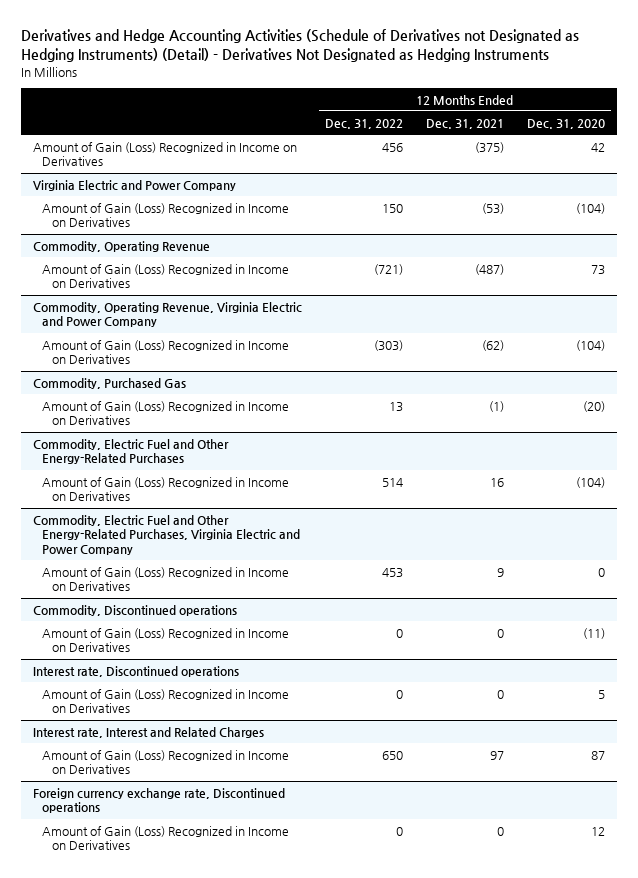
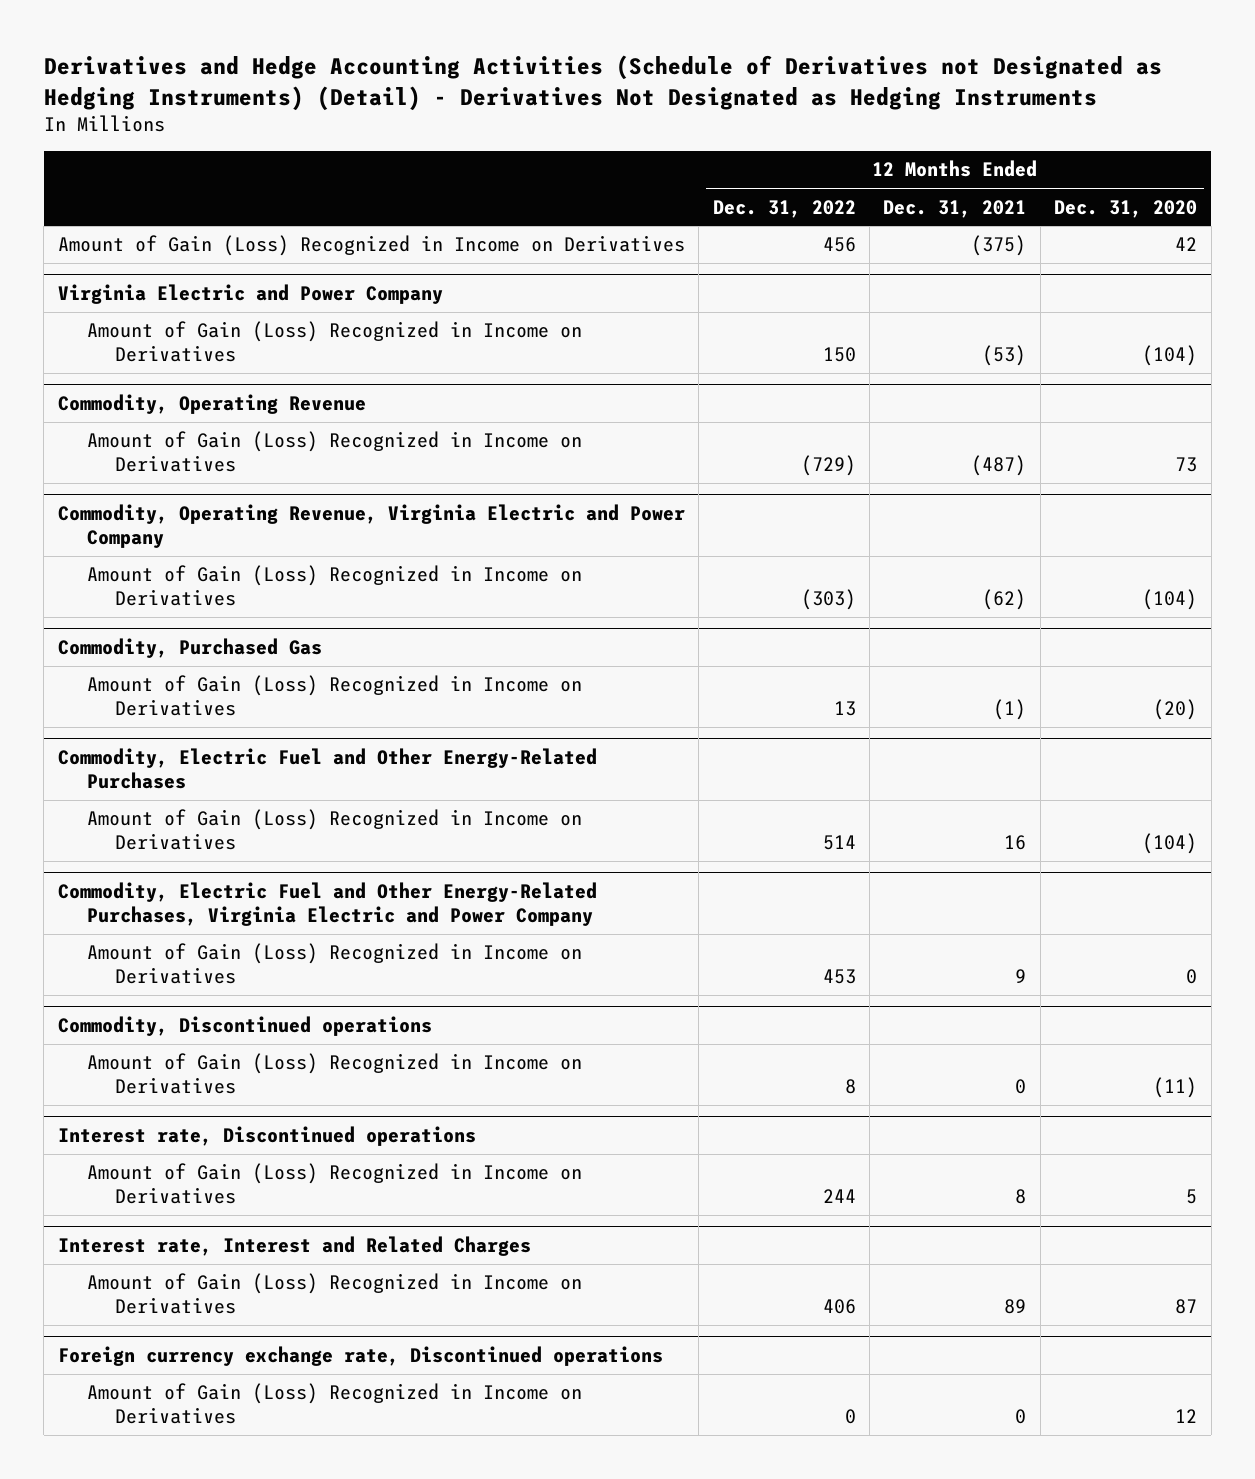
[373,263,403,275] (721) -> [800,455,856,477] (729)
[395,628,403,638] 0 -> [844,1079,856,1095] 8
[395,689,403,699] 0 -> [822,1189,856,1204] 244
[497,689,505,699] 0 -> [1015,1189,1027,1205] 8
[381,750,403,760] 650 -> [822,1299,856,1315] 406
[490,750,505,760] 97 -> [1004,1299,1027,1315] 89

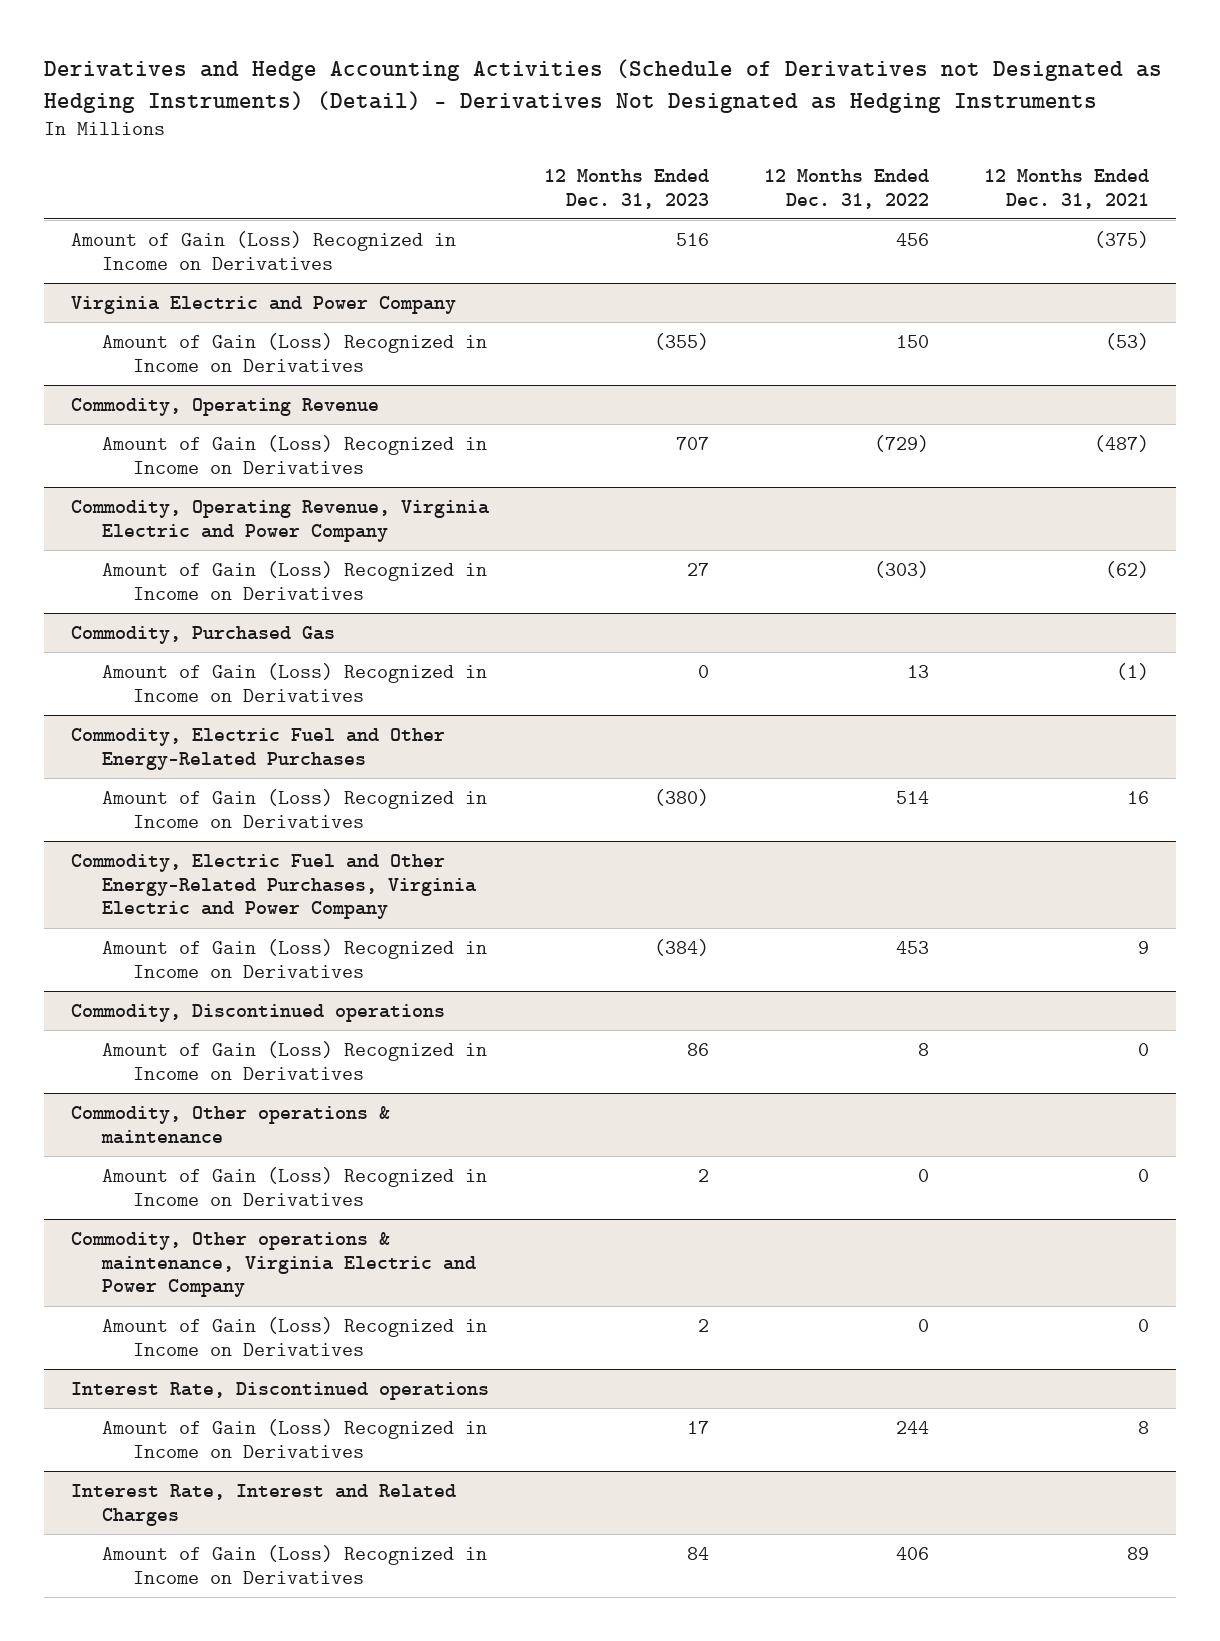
[1054,199,1198,218] Dec. 31, 2020 -> none
none -> [544,168,710,209] 12 Months Ended Dec. 31, 2023
none -> [71,1105,391,1144] Commodity, Other operations & maintenance
none -> [101,1166,487,1206] Amount of Gain (Loss) Recognized in Income on Derivatives
none -> [71,1231,476,1298] Commodity, Other operations & maintenance, Virginia Electric and Power Company
none -> [101,1316,487,1356] Amount of Gain (Loss) Recognized in Income on Derivatives
[57,1126,476,1147] Interest rate, Discontinued operations -> [71,1381,490,1400] Interest Rate, Discontinued operations
[57,1236,531,1257] Interest rate, Interest and Related Charges -> [71,1483,457,1526] Interest Rate, Interest and Related Charges
[57,1346,663,1367] Foreign currency exchange rate, Discontinued operations -> none
[86,1383,582,1425] Amount of Gain (Loss) Recognized in Income on Derivatives -> none

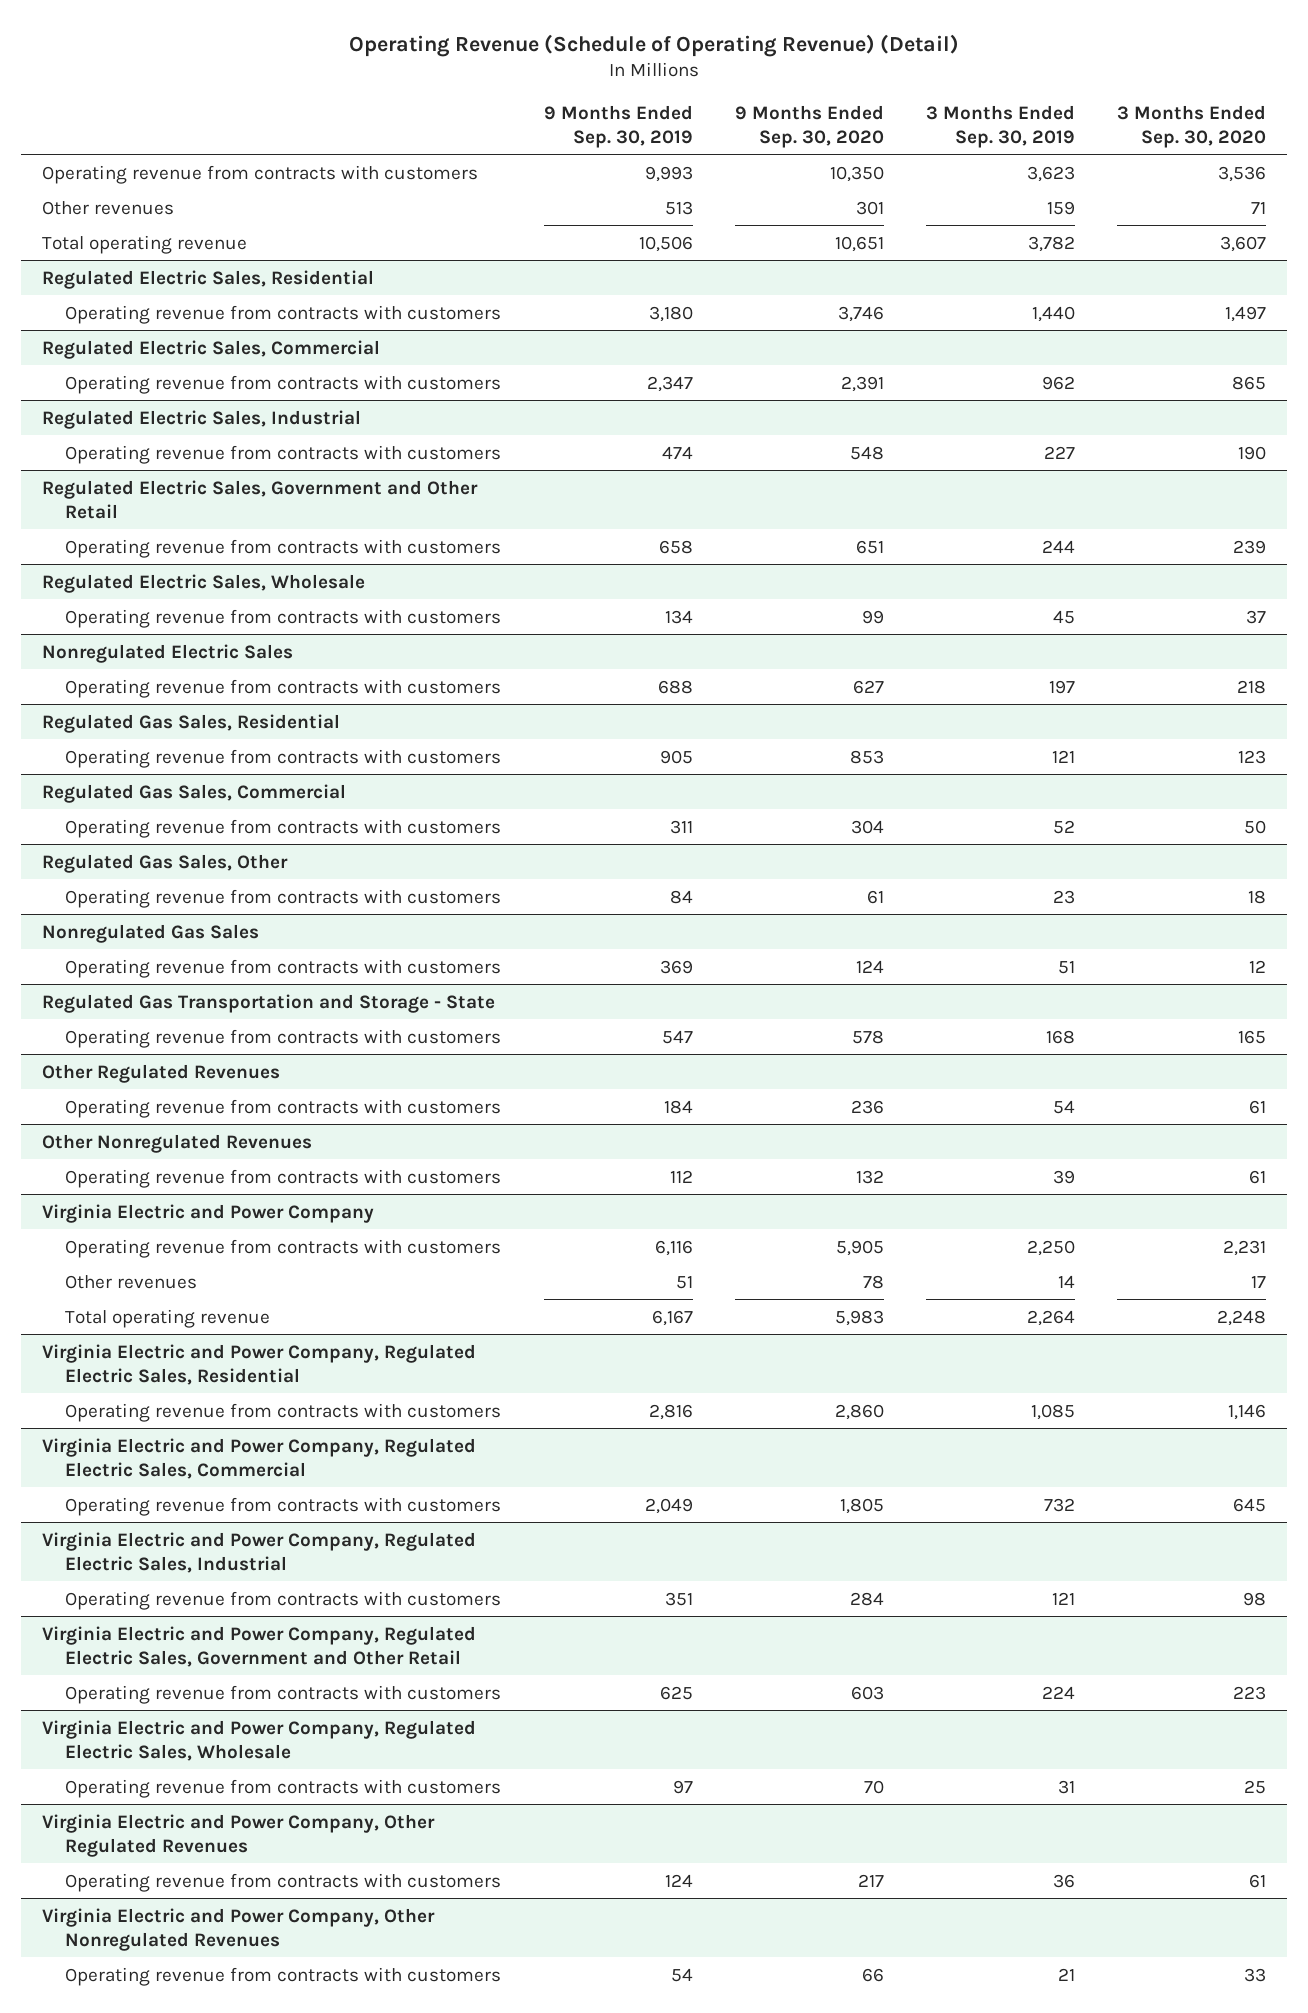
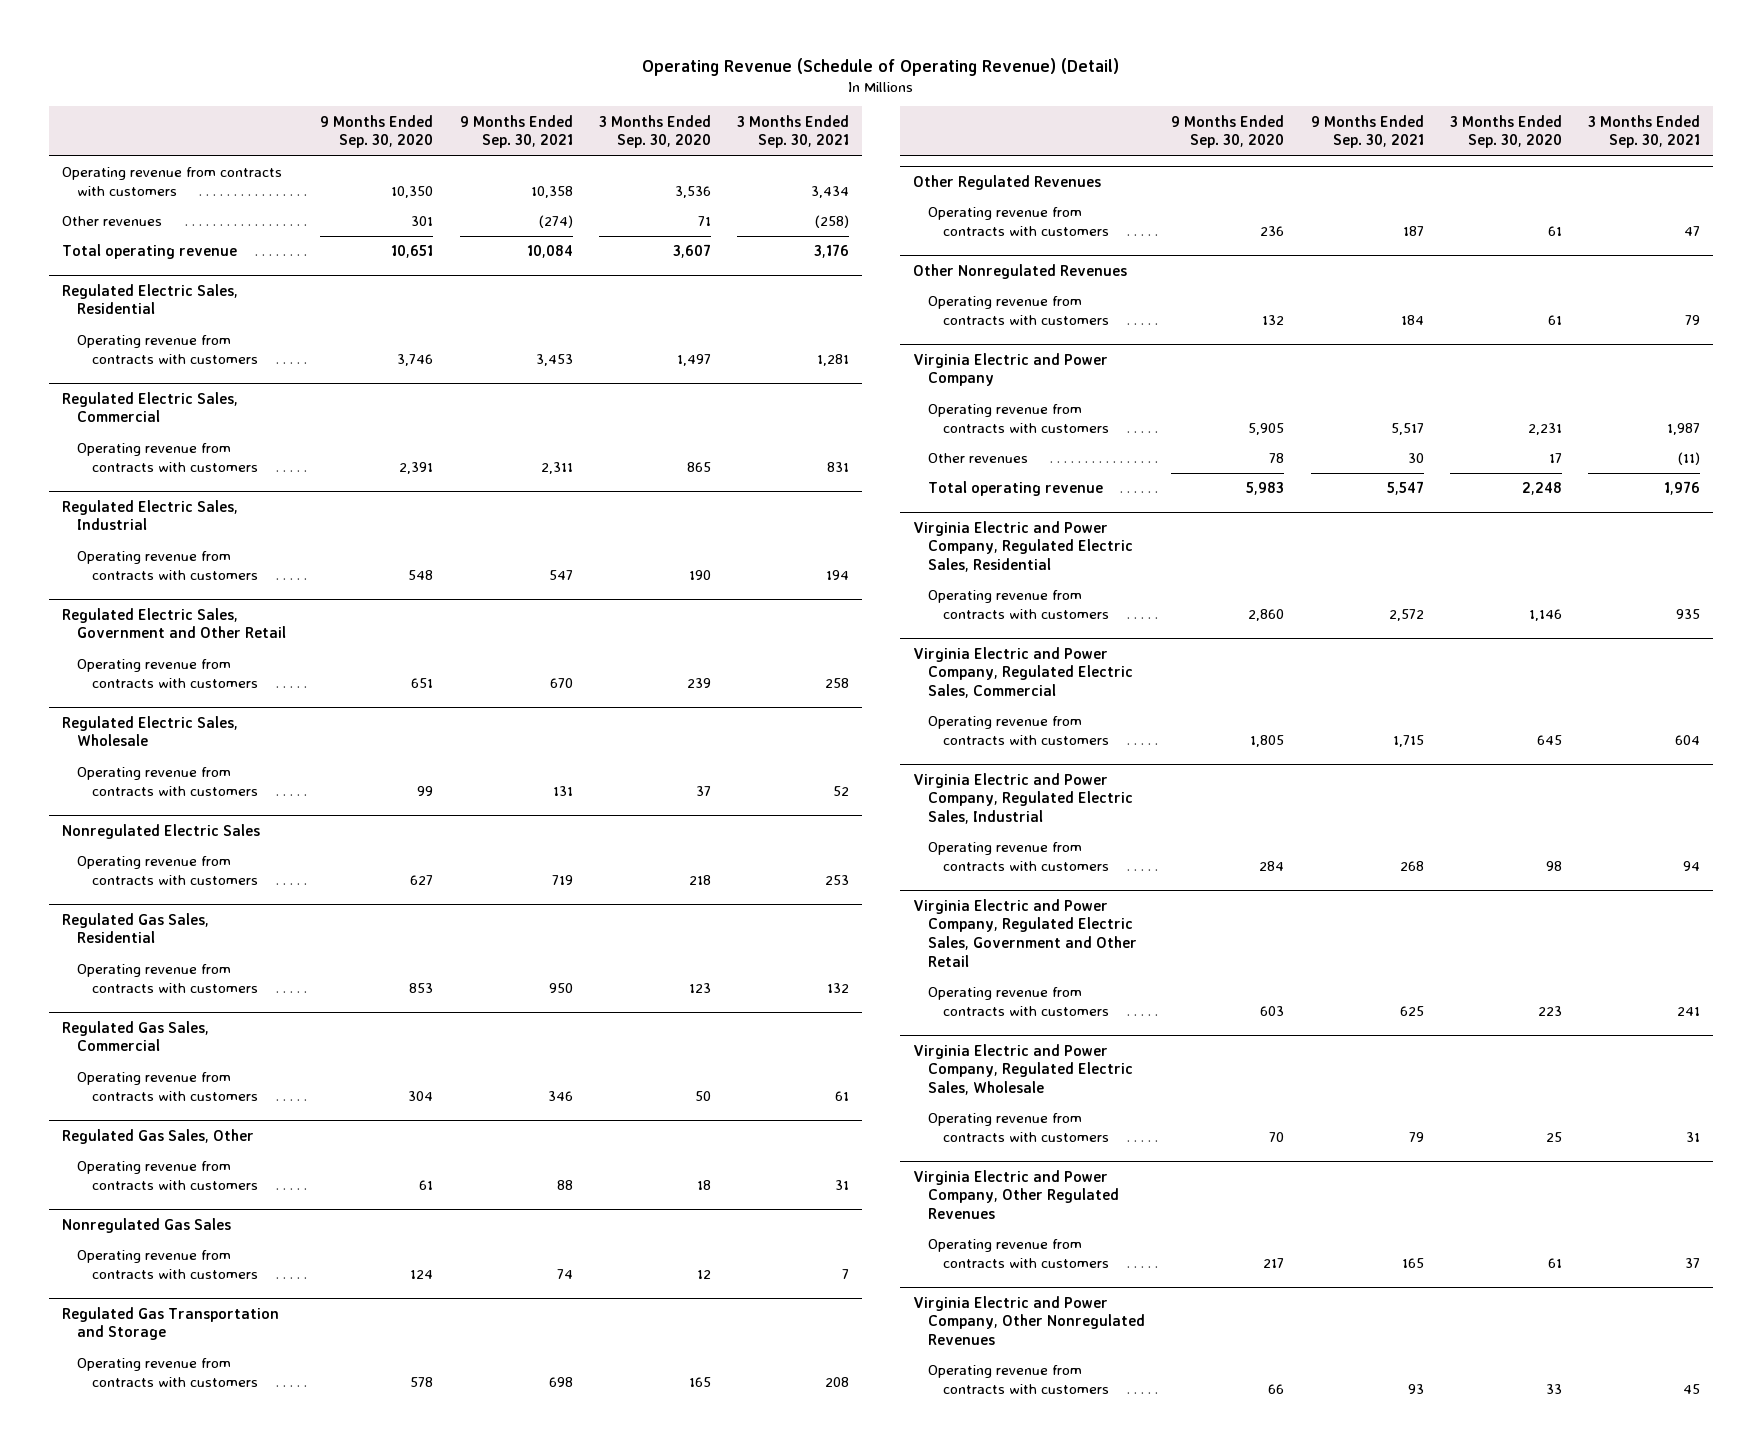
[543,104,693,148] 9 Months Ended Sep. 30, 2019 -> none
[925,104,1075,148] 3 Months Ended Sep. 30, 2019 -> none
none -> [459,114,573,149] 9 Months Ended Sep. 30, 2021
none -> [737,114,850,149] 3 Months Ended Sep. 30, 2021
[42,993,496,1013] Regulated Gas Transportation and Storage - State -> [61,1306,279,1341] Regulated Gas Transportation and Storage

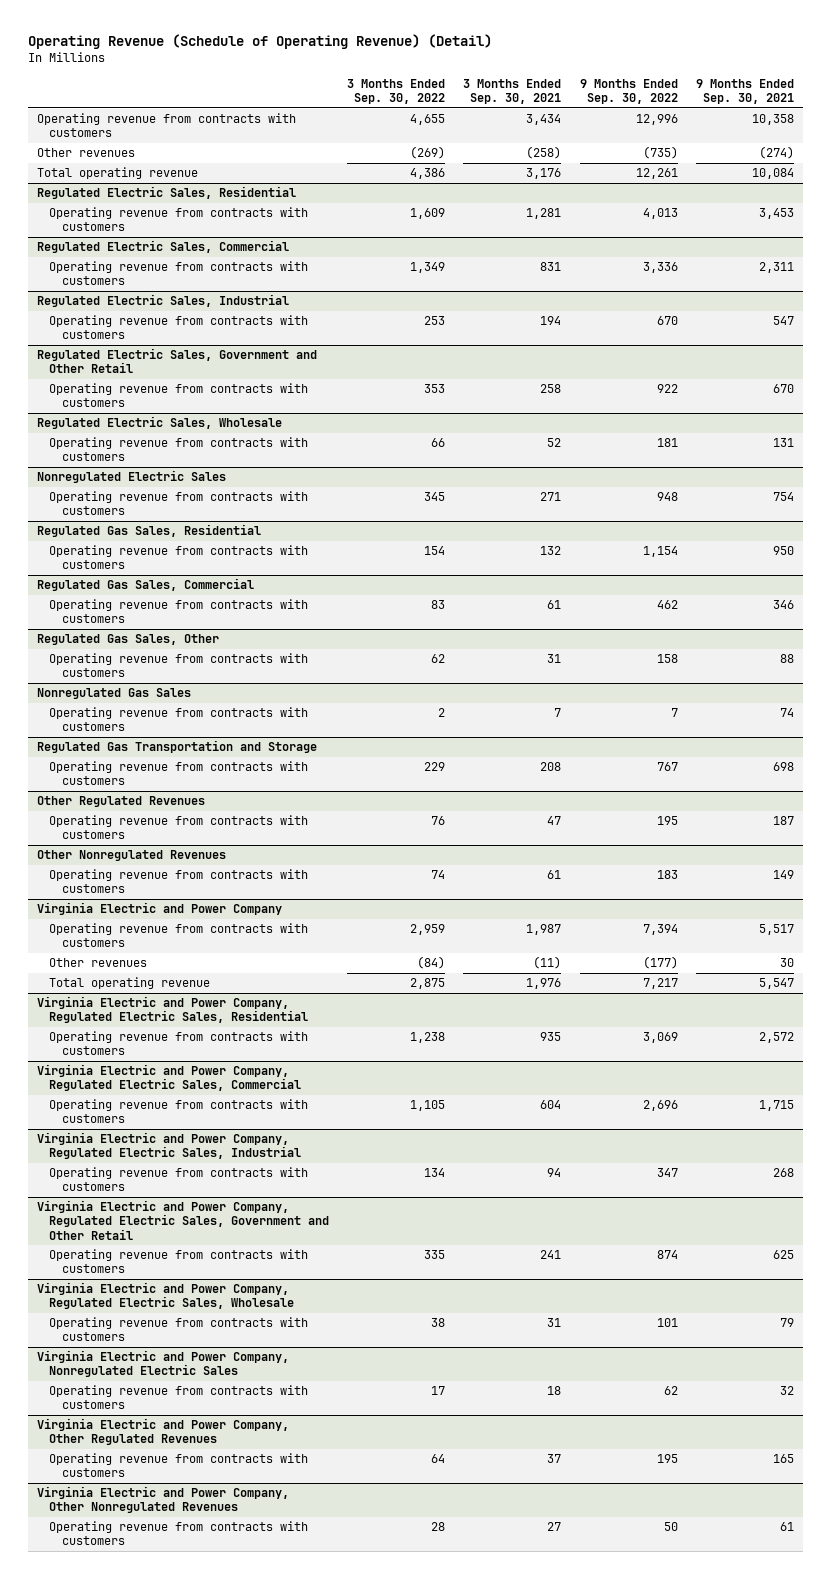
[320,114,434,149] 9 Months Ended Sep. 30, 2020 -> none
[598,114,711,149] 3 Months Ended Sep. 30, 2020 -> none
none -> [347,78,446,105] 3 Months Ended Sep. 30, 2022
none -> [579,78,678,105] 9 Months Ended Sep. 30, 2022
[551,874,573,885] 719 -> [772,492,794,502] 754
[825,874,850,885] 253 -> [540,492,562,502] 271
[1400,314,1424,325] 184 -> [772,870,794,880] 149
[1685,314,1701,325] 79 -> [547,870,562,880] 61
none -> [36,1350,289,1378] Virginia Electric and Power Company, Nonregulated Electric Sales
none -> [49,1385,309,1410] Operating revenue from contracts with customers
[1407,1383,1424,1394] 93 -> [779,1522,794,1532] 61
[1683,1383,1701,1394] 45 -> [547,1522,562,1532] 27

